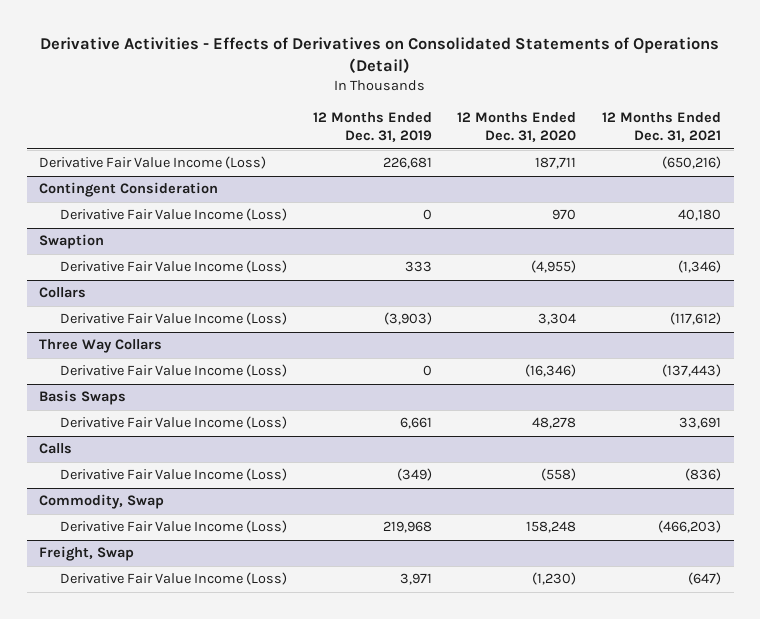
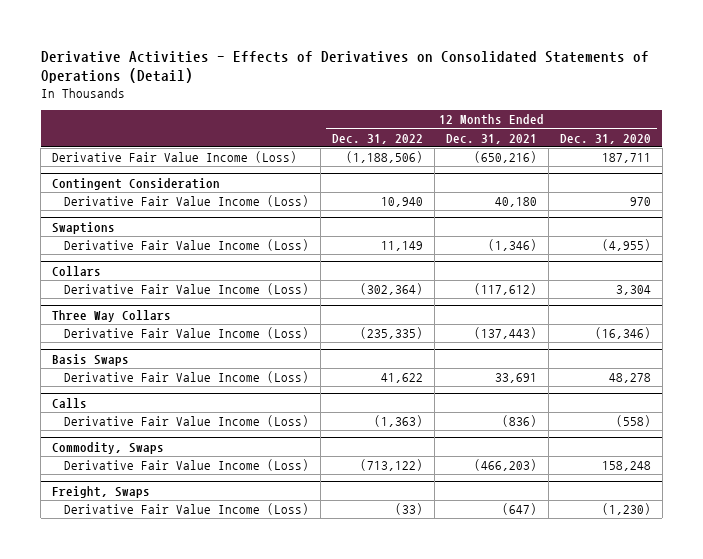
[312,112,432,143] 12 Months Ended Dec. 31, 2019 -> none
none -> [332,133,424,144] Dec. 31, 2022
[39,234,105,250] Swaption -> [52,221,116,234] Swaptions
[39,494,165,510] Commodity, Swap -> [52,441,165,454] Commodity, Swaps
[39,546,135,562] Freight, Swap -> [52,485,151,498] Freight, Swaps

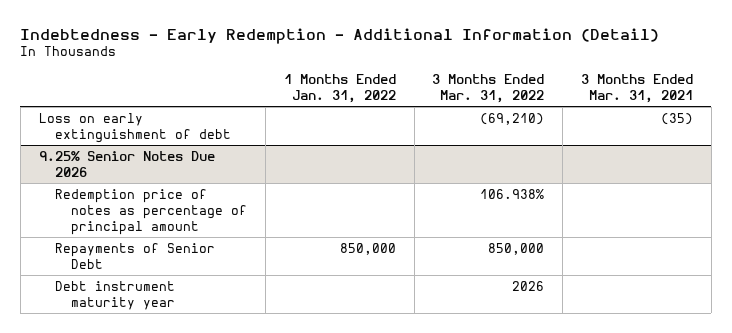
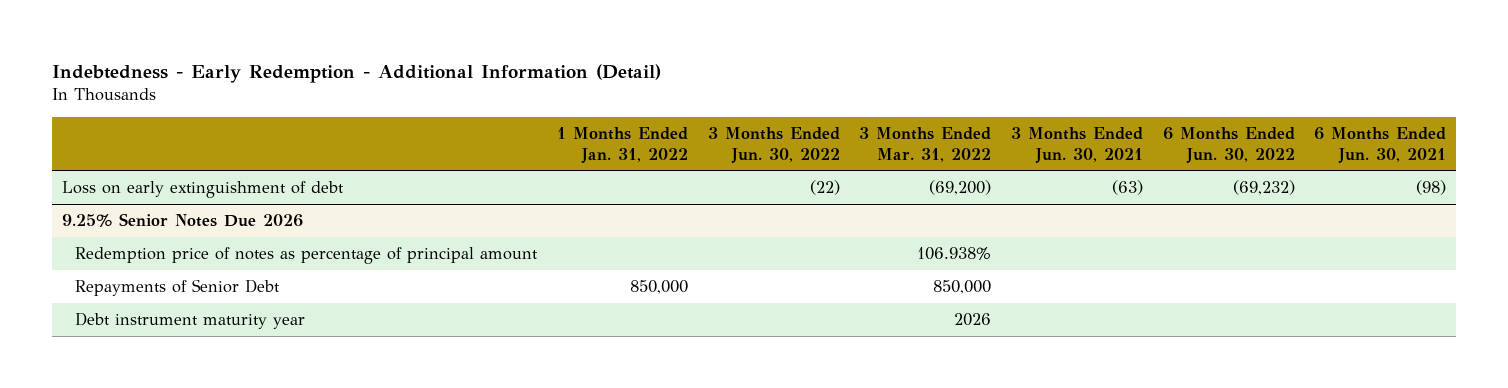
[581,74,694,104] 3 Months Ended Mar. 31, 2021 -> none
none -> [707,126,840,163] 3 Months Ended Jun. 30, 2022
none -> [1010,126,1143,163] 3 Months Ended Jun. 30, 2021
none -> [1162,126,1295,163] 6 Months Ended Jun. 30, 2022
none -> [1314,126,1447,163] 6 Months Ended Jun. 30, 2021
[480,112,545,125] (69,210) -> [929,180,992,196] (69,200)

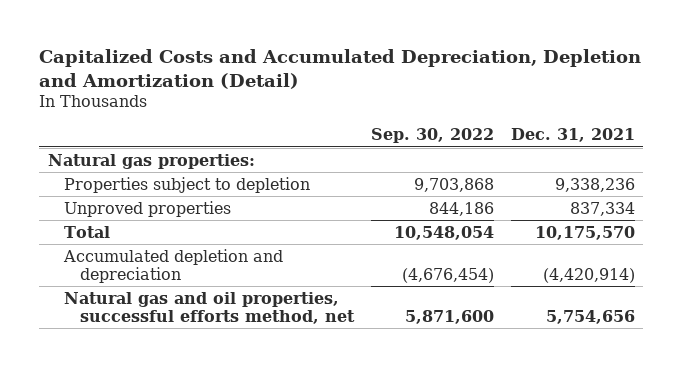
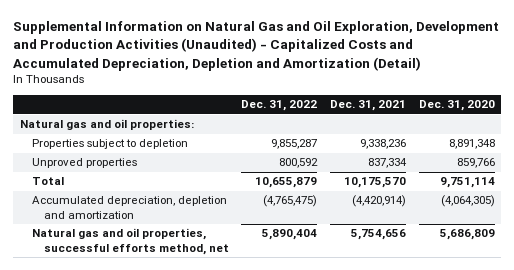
[39,48,642,89] Capitalized Costs and Accumulated Depreciation, Depletion and Amortization (Detail) -> [13,21,500,71] Supplemental Information on Natural Gas and Oil Exploration, Development and Production Activities (Unaudited) - Capitalized Costs and Accumulated Depreciation, Depletion and Amortization (Detail)
[370,128,494,144] Sep. 30, 2022 -> none
none -> [241,100,318,112] Dec. 31, 2022
none -> [418,100,495,112] Dec. 31, 2020
[47,153,255,169] Natural gas properties: -> [19,119,194,131] Natural gas and oil properties:
[62,248,283,283] Accumulated depletion and depreciation -> [31,196,227,219] Accumulated depreciation, depletion and amortization

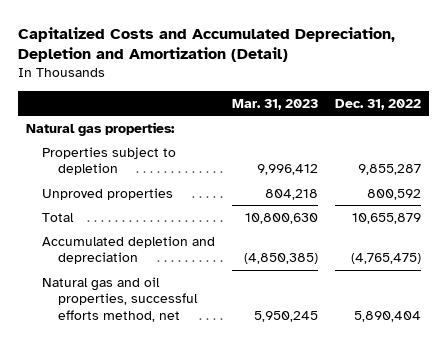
[13,21,500,71] Supplemental Information on Natural Gas and Oil Exploration, Development and Production Activities (Unaudited) - Capitalized Costs and Accumulated Depreciation, Depletion and Amortization (Detail) -> [17,26,395,63] Capitalized Costs and Accumulated Depreciation, Depletion and Amortization (Detail)
[330,100,407,112] Dec. 31, 2021 -> none
[418,100,495,112] Dec. 31, 2020 -> none
none -> [231,98,318,110] Mar. 31, 2023
[19,119,194,131] Natural gas and oil properties: -> [26,121,176,136] Natural gas properties:
[31,196,227,219] Accumulated depreciation, depletion and amortization -> [42,235,216,265] Accumulated depletion and depreciation

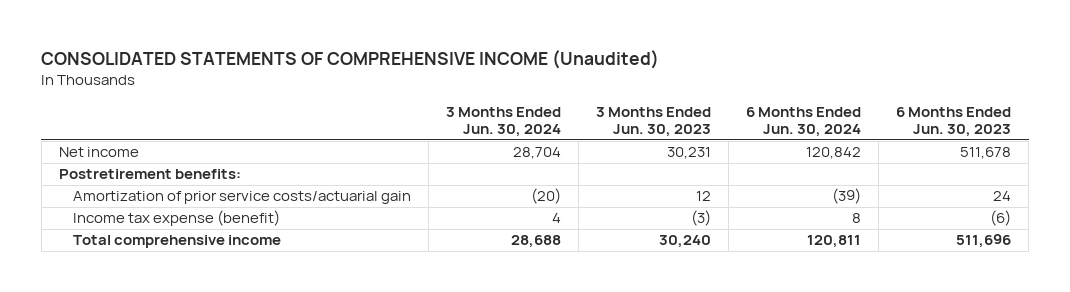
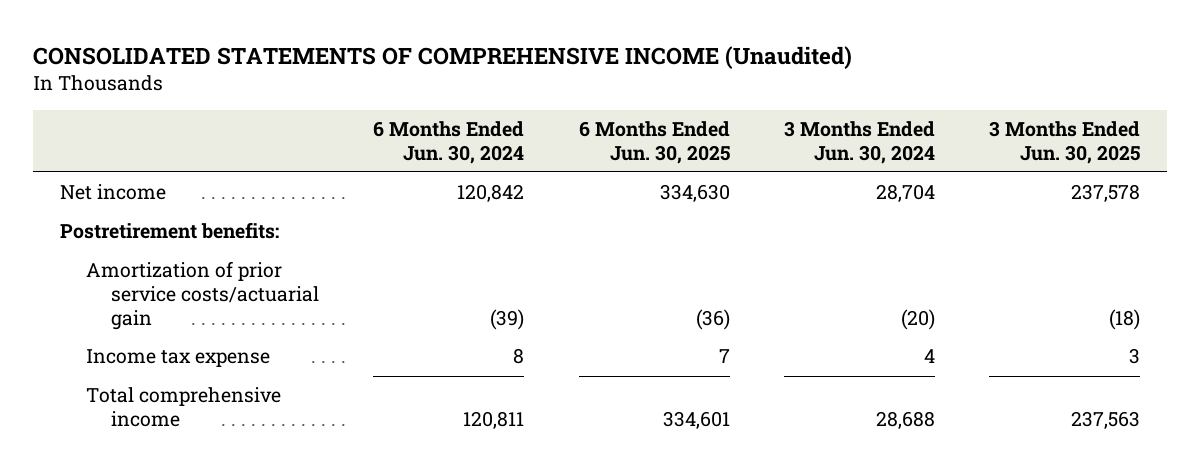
[596,106,712,138] 3 Months Ended Jun. 30, 2023 -> none
[896,106,1012,138] 6 Months Ended Jun. 30, 2023 -> none
none -> [578,121,730,164] 6 Months Ended Jun. 30, 2025
none -> [988,121,1140,164] 3 Months Ended Jun. 30, 2025
[73,210,281,227] Income tax expense (benefit) -> [85,349,270,368] Income tax expense

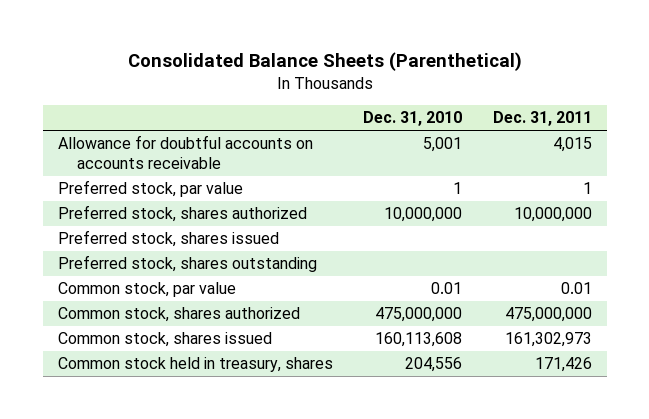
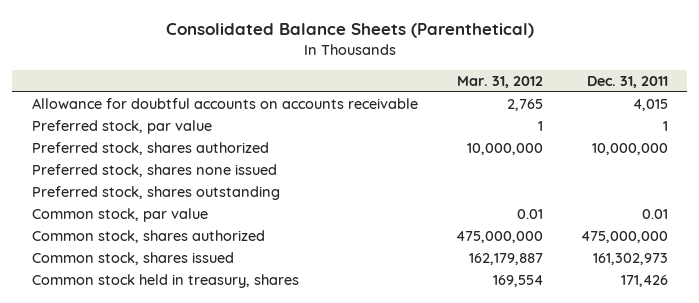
[363,111,463,127] Dec. 31, 2010 -> none
none -> [456,76,543,89] Mar. 31, 2012
[57,230,279,248] Preferred stock, shares issued -> [31,164,277,178] Preferred stock, shares none issued

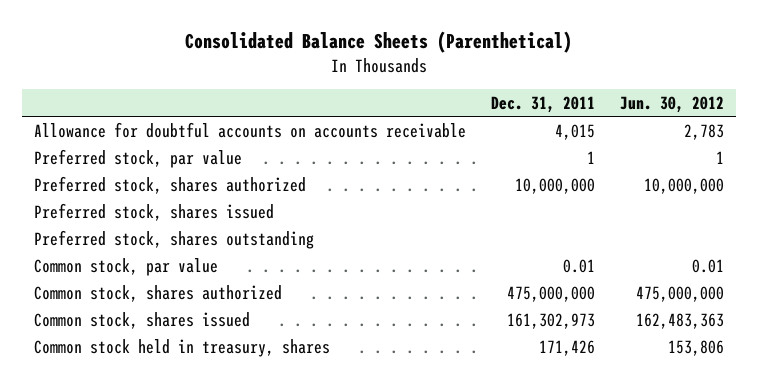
[456,76,543,89] Mar. 31, 2012 -> none
none -> [619,95,724,113] Jun. 30, 2012
[31,164,277,178] Preferred stock, shares none issued -> [33,202,274,221] Preferred stock, shares issued

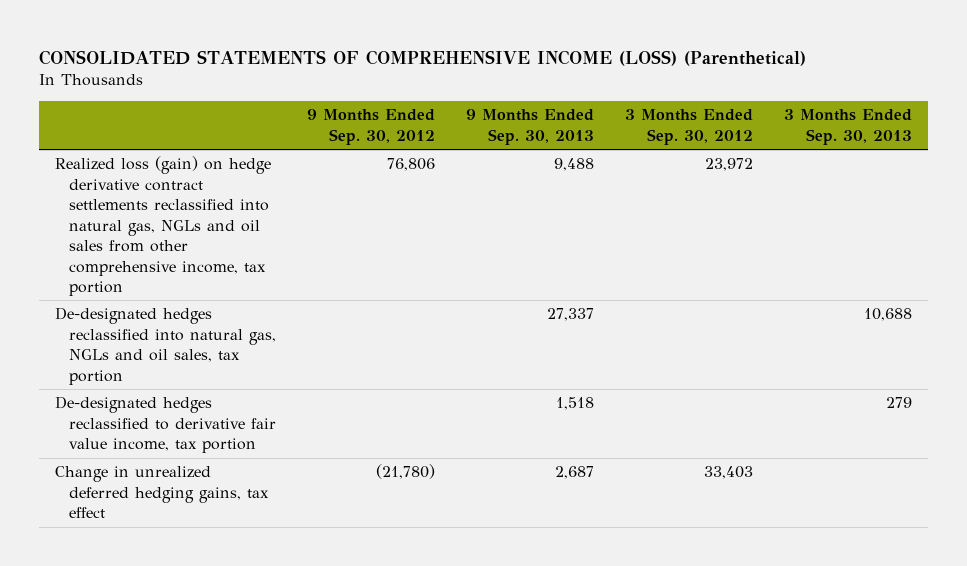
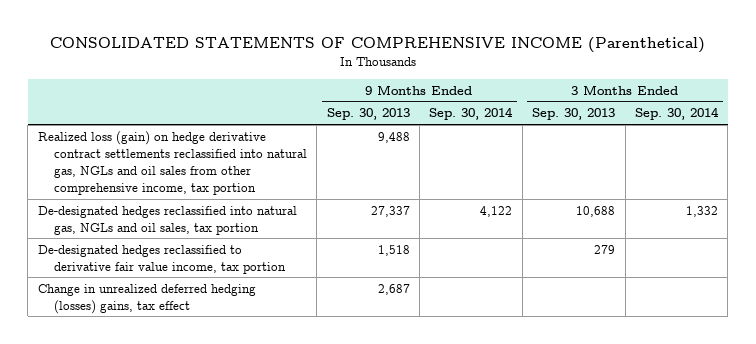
[38,49,806,66] CONSOLIDATED STATEMENTS OF COMPREHENSIVE INCOME (LOSS) (Parenthetical) -> [49,37,705,54] CONSOLIDATED STATEMENTS OF COMPREHENSIVE INCOME (Parenthetical)
[307,109,436,145] 9 Months Ended Sep. 30, 2012 -> none
[625,109,754,145] 3 Months Ended Sep. 30, 2012 -> none
none -> [429,107,514,121] Sep. 30, 2014
none -> [634,107,719,121] Sep. 30, 2014
[54,466,269,519] Change in unrealized deferred hedging gains, tax effect -> [37,283,256,314] Change in unrealized deferred hedging (losses) gains, tax effect

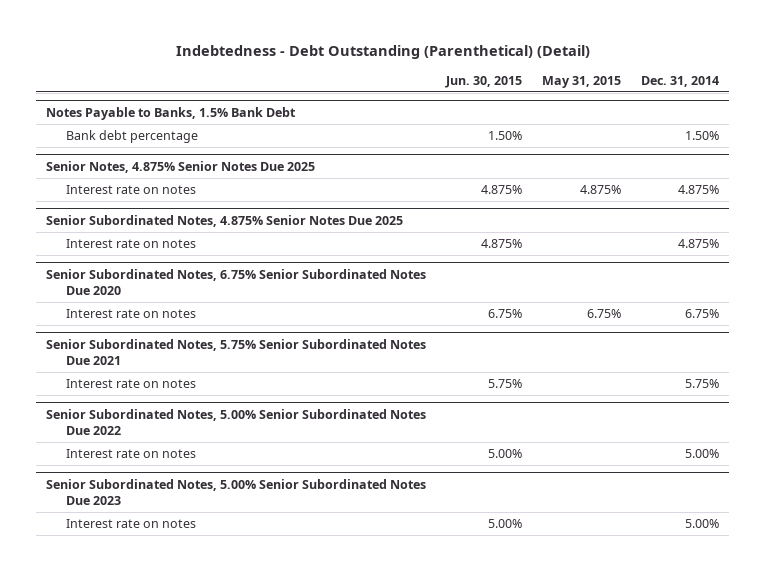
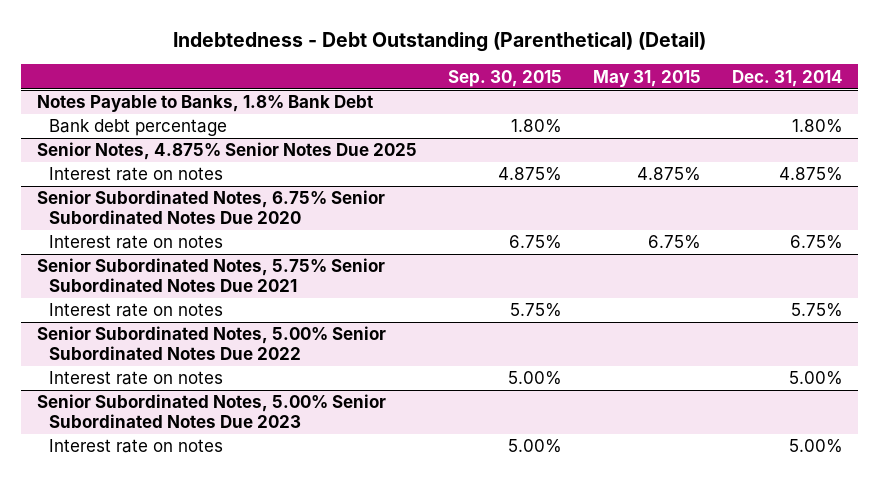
[445,75,523,88] Jun. 30, 2015 -> none
none -> [447,69,562,87] Sep. 30, 2015
[46,107,297,121] Notes Payable to Banks, 1.5% Bank Debt -> [36,95,373,113] Notes Payable to Banks, 1.8% Bank Debt
[685,131,720,141] 1.50% -> [791,119,843,134] 1.80%
[46,215,404,228] Senior Subordinated Notes, 4.875% Senior Notes Due 2025 -> none
[66,239,197,249] Interest rate on notes -> none

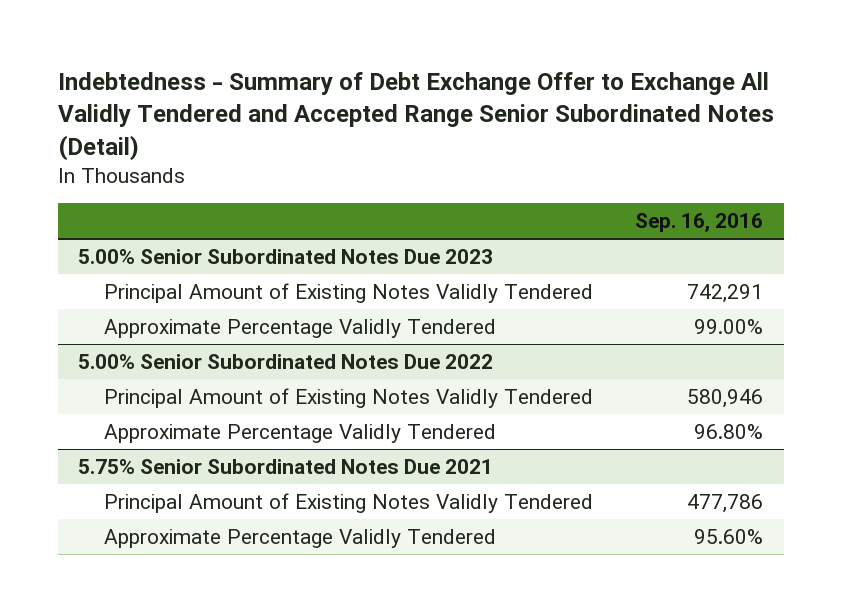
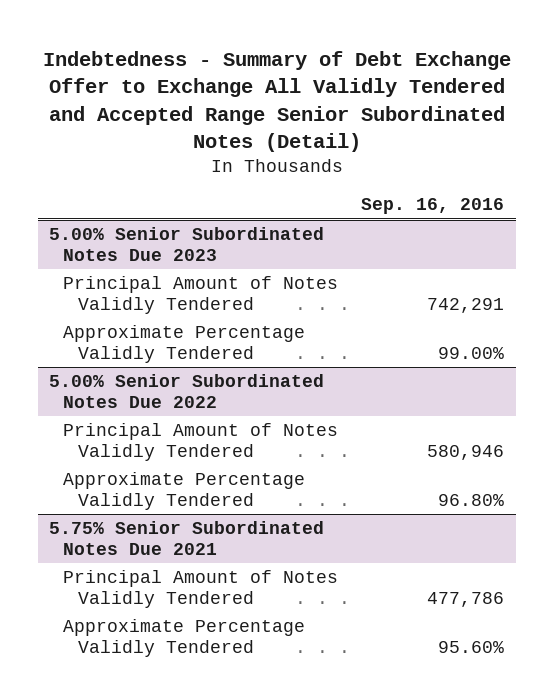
[104,282,594,303] Principal Amount of Existing Notes Validly Tendered -> [63,276,339,314] Principal Amount of Notes Validly Tendered
[104,387,594,408] Principal Amount of Existing Notes Validly Tendered -> [63,423,339,461] Principal Amount of Notes Validly Tendered
[104,492,594,513] Principal Amount of Existing Notes Validly Tendered -> [63,570,339,608] Principal Amount of Notes Validly Tendered

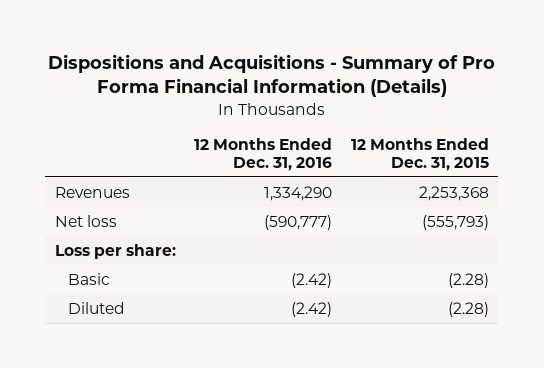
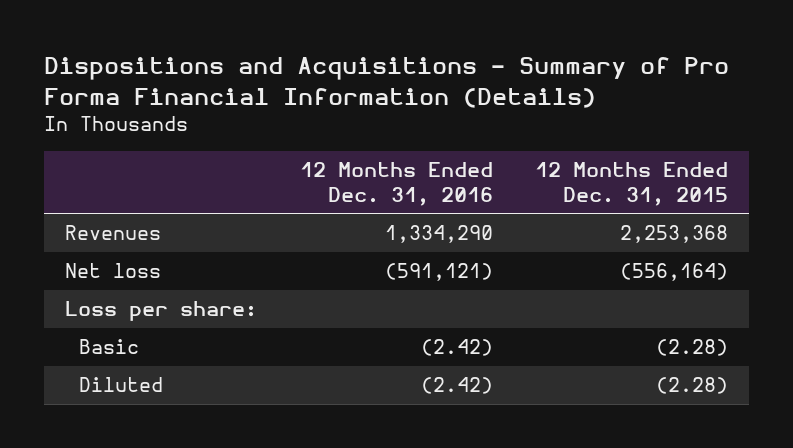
[264,214,333,230] (590,777) -> [384,263,493,282] (591,121)
[422,214,490,230] (555,793) -> [620,263,729,282] (556,164)

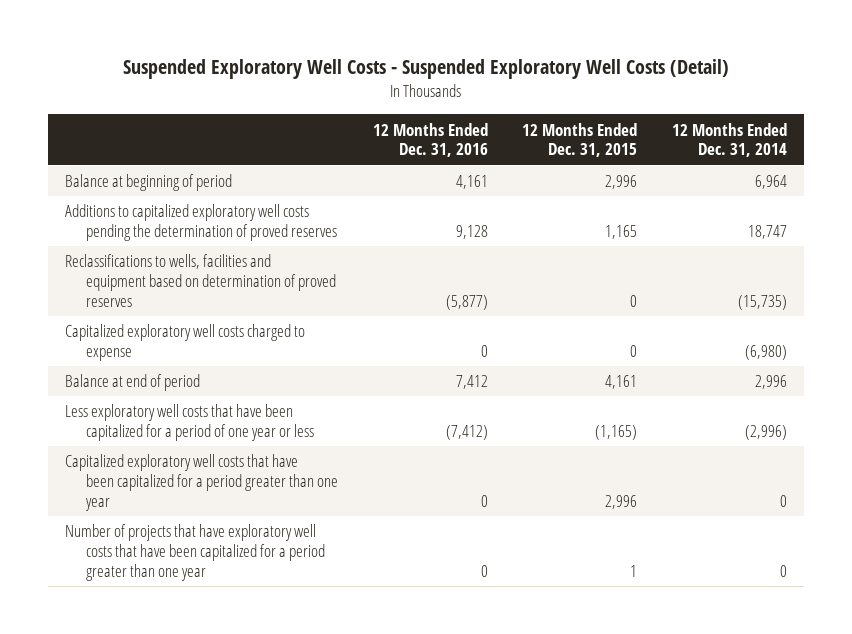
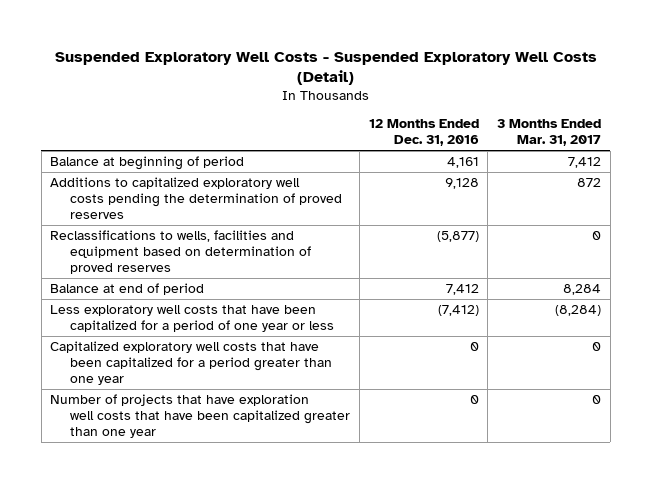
[522,122,638,158] 12 Months Ended Dec. 31, 2015 -> none
[671,122,787,158] 12 Months Ended Dec. 31, 2014 -> none
none -> [497,119,602,147] 3 Months Ended Mar. 31, 2017
[65,324,306,361] Capitalized exploratory well costs charged to expense -> none
[65,524,326,581] Number of projects that have exploratory well costs that have been capitalized for a period greater than one year -> [50,393,351,438] Number of projects that have exploration well costs that have been capitalized greater than one year

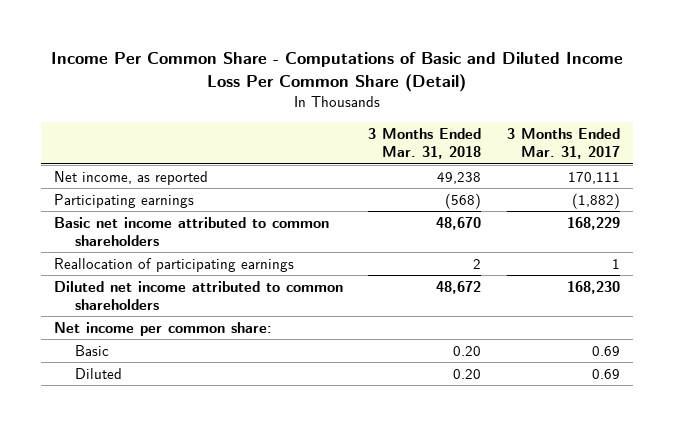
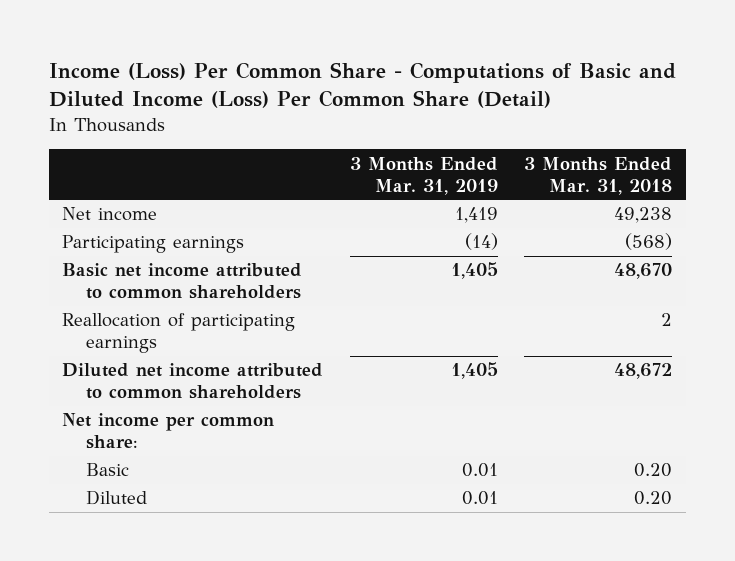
[50,52,623,93] Income Per Common Share - Computations of Basic and Diluted Income Loss Per Common Share (Detail) -> [49,61,677,109] Income (Loss) Per Common Share - Computations of Basic and Diluted Income (Loss) Per Common Share (Detail)
[506,127,620,160] 3 Months Ended Mar. 31, 2017 -> none
none -> [349,156,498,195] 3 Months Ended Mar. 31, 2019
[53,170,208,185] Net income, as reported -> [62,207,158,222] Net income

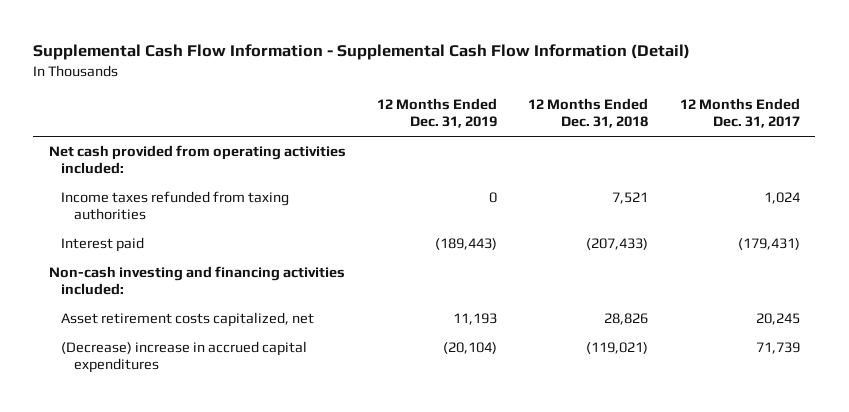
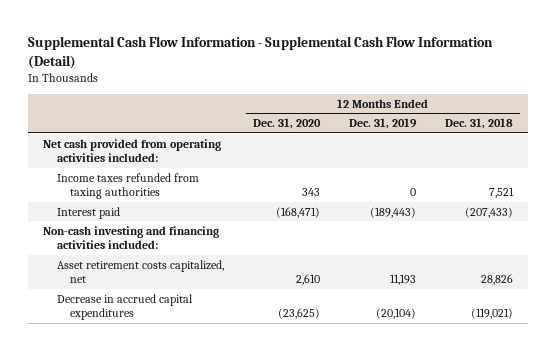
[679,98,800,129] 12 Months Ended Dec. 31, 2017 -> none
none -> [252,118,321,130] Dec. 31, 2020
[61,341,308,374] (Decrease) increase in accrued capital expenditures -> [56,293,193,321] Decrease in accrued capital expenditures

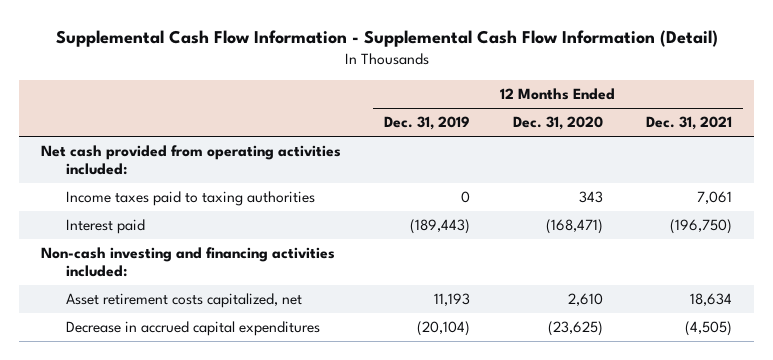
[445,118,514,130] Dec. 31, 2018 -> none
none -> [646,116,733,131] Dec. 31, 2021
[56,172,199,200] Income taxes refunded from taxing authorities -> [65,191,315,207] Income taxes paid to taxing authorities

